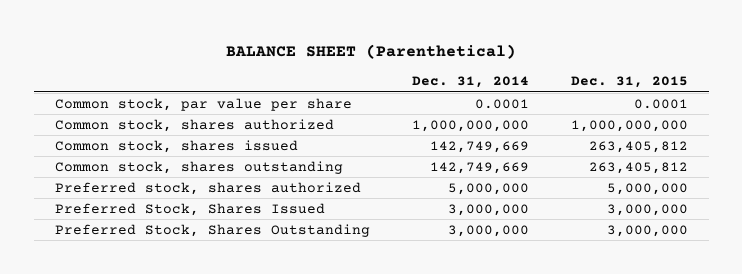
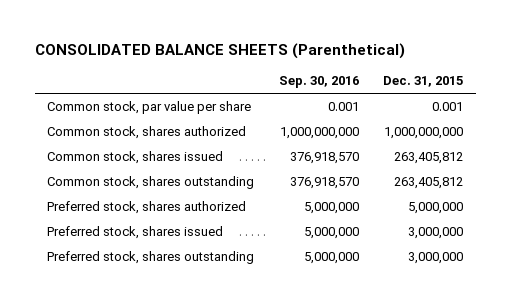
[226,44,517,60] BALANCE SHEET (Parenthetical) -> [34,42,405,59] CONSOLIDATED BALANCE SHEETS (Parenthetical)
[411,76,529,89] Dec. 31, 2014 -> none
none -> [278,76,359,89] Sep. 30, 2016
[633,98,688,109] 0.0001 -> [432,102,464,112] 0.001
[54,202,325,216] Preferred Stock, Shares Issued -> [46,226,223,240] Preferred stock, shares issued
[54,223,370,237] Preferred Stock, Shares Outstanding -> [46,251,254,265] Preferred stock, shares outstanding

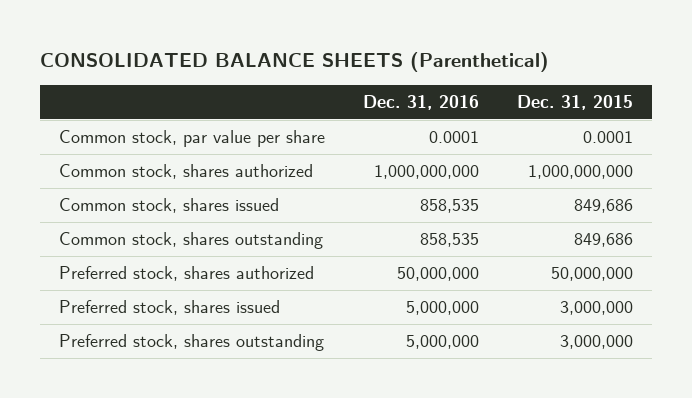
[278,76,359,89] Sep. 30, 2016 -> none
none -> [362,95,479,111] Dec. 31, 2016
[432,102,464,112] 0.001 -> [582,131,633,144] 0.0001
[394,152,464,165] 263,405,812 -> [573,199,633,214] 849,686
[394,177,464,190] 263,405,812 -> [573,233,633,248] 849,686
[408,202,464,215] 5,000,000 -> [550,267,633,282] 50,000,000

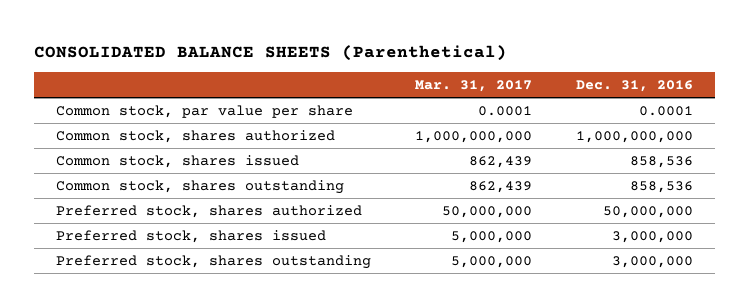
[516,95,633,111] Dec. 31, 2015 -> none
none -> [414,80,532,93] Mar. 31, 2017
[419,199,479,214] 858,535 -> [629,155,693,168] 858,536
[419,233,479,248] 858,535 -> [629,180,693,193] 858,536
[405,301,479,316] 5,000,000 -> [611,230,693,243] 3,000,000
[405,335,479,350] 5,000,000 -> [611,255,693,268] 3,000,000

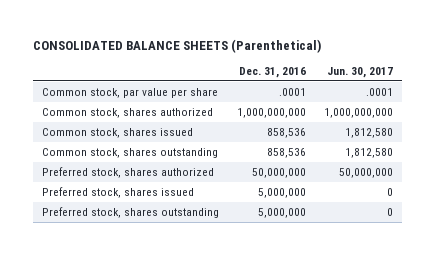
[414,80,532,93] Mar. 31, 2017 -> none
none -> [326,67,393,79] Jun. 30, 2017
[638,105,693,116] 0.0001 -> [278,87,306,96] .0001
[611,230,693,243] 3,000,000 -> [257,187,306,198] 5,000,000
[611,255,693,268] 3,000,000 -> [257,207,306,218] 5,000,000

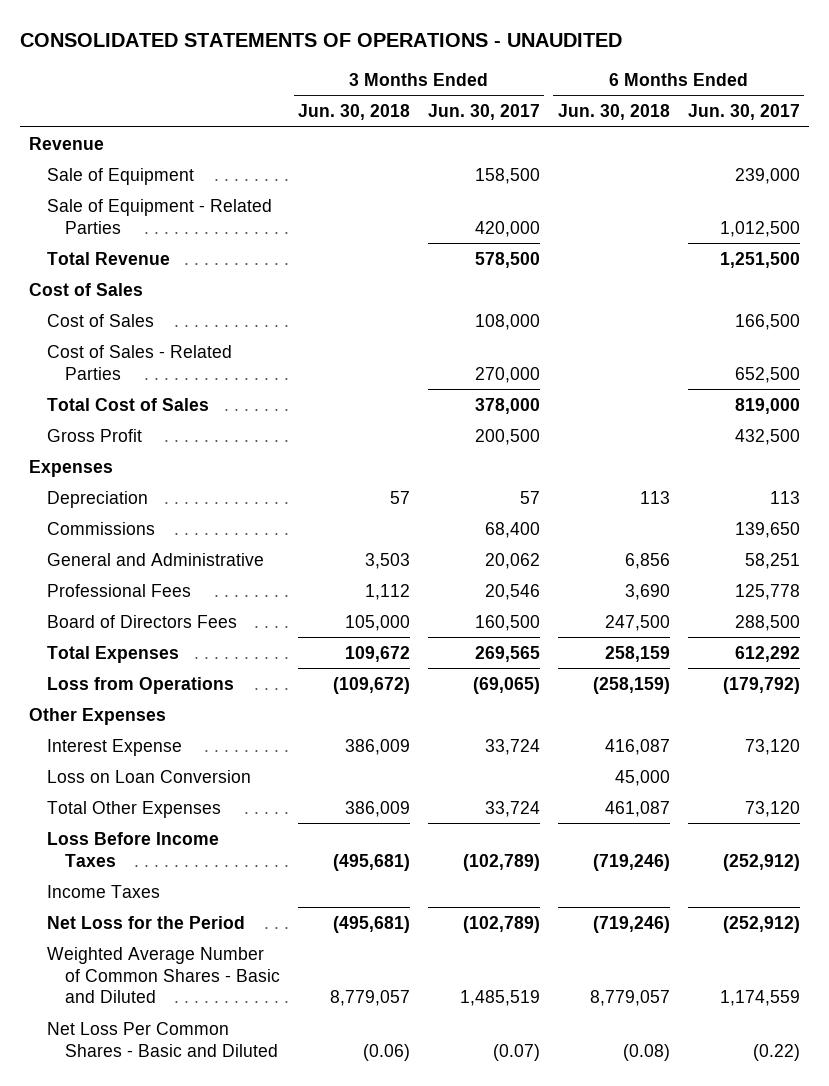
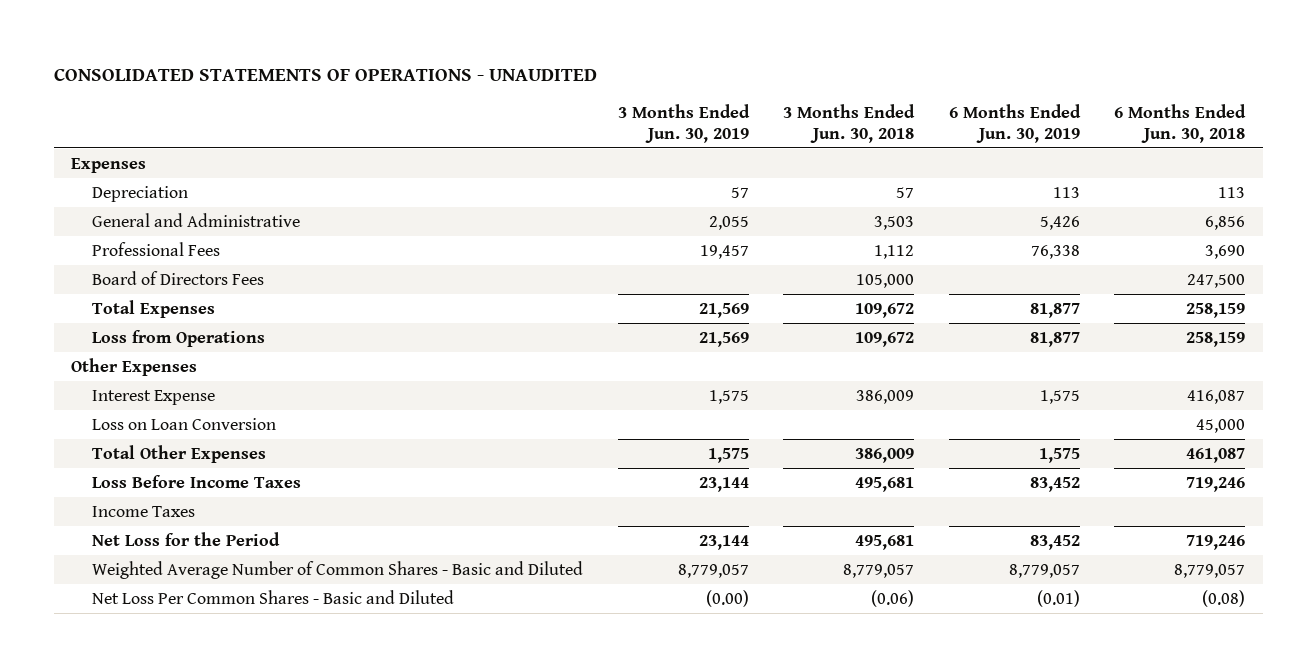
[427,104,540,121] Jun. 30, 2017 -> none
[687,104,800,121] Jun. 30, 2017 -> none
none -> [617,103,750,143] 3 Months Ended Jun. 30, 2019
none -> [948,103,1081,143] 6 Months Ended Jun. 30, 2019
[28,136,104,150] Revenue -> none
[46,167,194,185] Sale of Equipment -> none
[46,198,272,234] Sale of Equipment - Related Parties -> none
[46,251,170,265] Total Revenue -> none
[28,282,143,296] Cost of Sales -> none
[46,313,154,327] Cost of Sales -> none
[46,344,232,380] Cost of Sales - Related Parties -> none
[46,397,209,411] Total Cost of Sales -> none
[46,428,142,442] Gross Profit -> none
[46,521,155,535] Commissions -> none
[332,676,410,694] (109,672) -> [855,331,915,347] 109,672
[592,676,670,694] (258,159) -> [1186,331,1246,347] 258,159
[332,853,410,871] (495,681) -> [855,476,915,492] 495,681
[592,853,670,871] (719,246) -> [1186,476,1246,492] 719,246
[332,915,410,933] (495,681) -> [855,534,915,550] 495,681
[592,915,670,933] (719,246) -> [1186,534,1246,550] 719,246

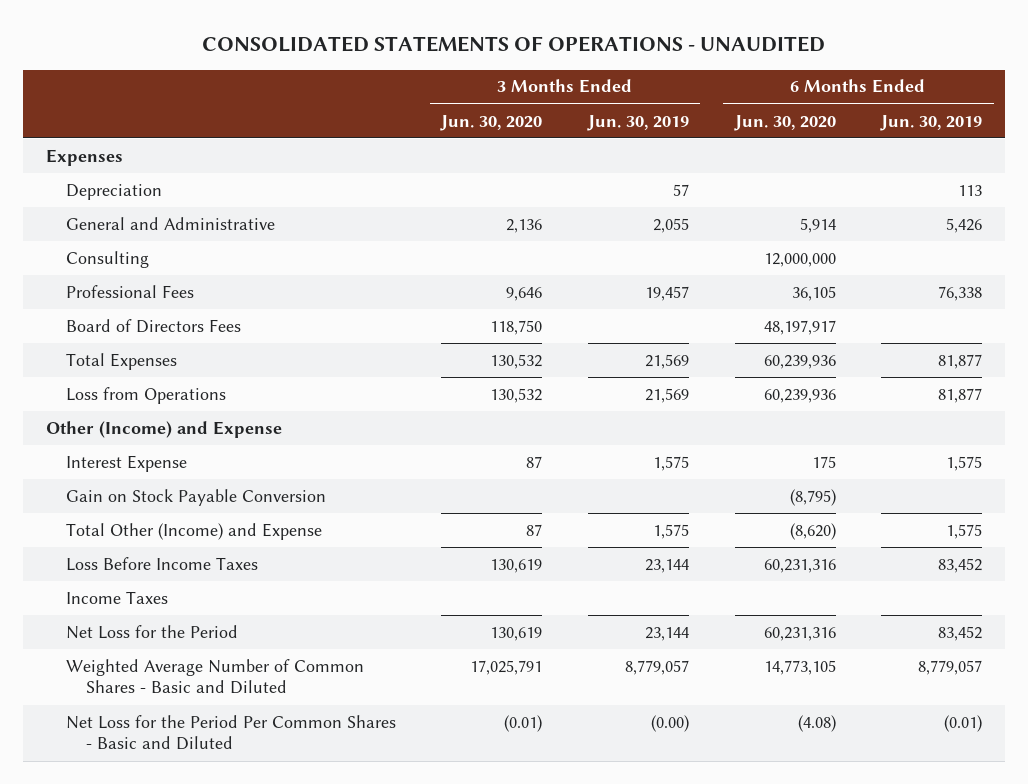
[783,103,916,143] 3 Months Ended Jun. 30, 2018 -> none
[1114,103,1247,143] 6 Months Ended Jun. 30, 2018 -> none
none -> [440,114,543,131] Jun. 30, 2020
none -> [733,114,836,131] Jun. 30, 2020
none -> [65,250,149,268] Consulting
[70,357,197,376] Other Expenses -> [45,420,282,438] Other (Income) and Expense
[91,417,276,430] Loss on Loan Conversion -> none
none -> [65,488,326,506] Gain on Stock Payable Conversion
[91,444,266,463] Total Other Expenses -> [65,522,322,540] Total Other (Income) and Expense
[91,589,454,604] Net Loss Per Common Shares - Basic and Diluted -> [65,714,396,751] Net Loss for the Period Per Common Shares - Basic and Diluted

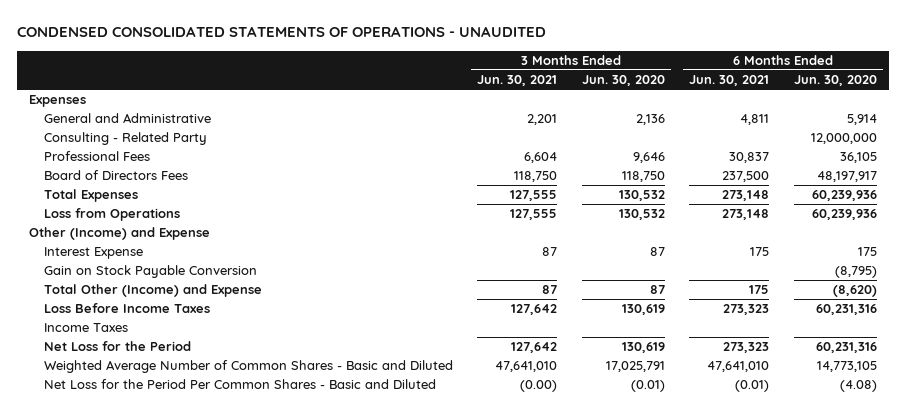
[202,36,826,53] CONSOLIDATED STATEMENTS OF OPERATIONS - UNAUDITED -> [16,26,546,38] CONDENSED CONSOLIDATED STATEMENTS OF OPERATIONS - UNAUDITED
[587,114,690,131] Jun. 30, 2019 -> none
[880,114,983,131] Jun. 30, 2019 -> none
none -> [477,75,558,87] Jun. 30, 2021
none -> [689,75,770,87] Jun. 30, 2021
[65,183,162,200] Depreciation -> none
[65,250,149,268] Consulting -> [43,132,207,146] Consulting - Related Party

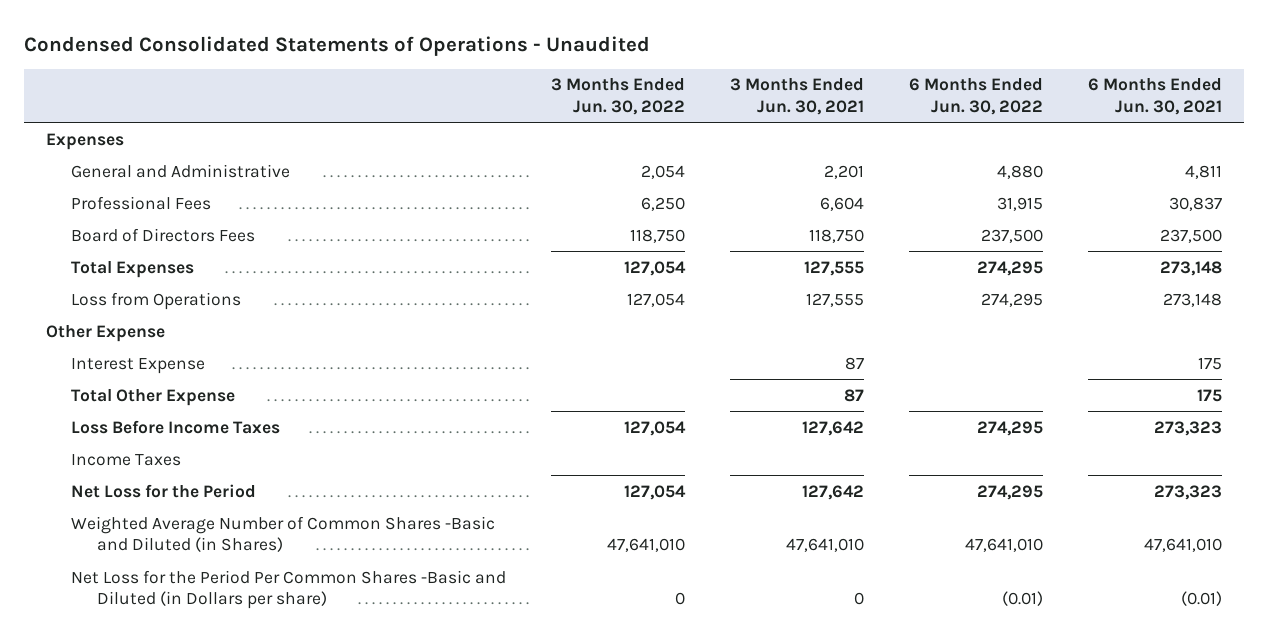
[16,26,546,38] CONDENSED CONSOLIDATED STATEMENTS OF OPERATIONS - UNAUDITED -> [23,36,650,57] Condensed Consolidated Statements of Operations - Unaudited
[581,75,665,87] Jun. 30, 2020 -> none
[793,75,877,87] Jun. 30, 2020 -> none
none -> [551,78,686,115] 3 Months Ended Jun. 30, 2022
none -> [909,78,1044,115] 6 Months Ended Jun. 30, 2022
[43,132,207,146] Consulting - Related Party -> none
[29,227,211,241] Other (Income) and Expense -> [46,324,166,342] Other Expense
[43,265,257,279] Gain on Stock Payable Conversion -> none
[43,284,262,298] Total Other (Income) and Expense -> [71,388,236,406] Total Other Expense
[43,360,453,374] Weighted Average Number of Common Shares - Basic and Diluted -> [71,515,496,553] Weighted Average Number of Common Shares -Basic and Diluted (in Shares)
[43,379,436,390] Net Loss for the Period Per Common Shares - Basic and Diluted -> [71,569,507,610] Net Loss for the Period Per Common Shares -Basic and Diluted (in Dollars per share)
[520,380,558,393] (0.00) -> [854,592,865,606] 0

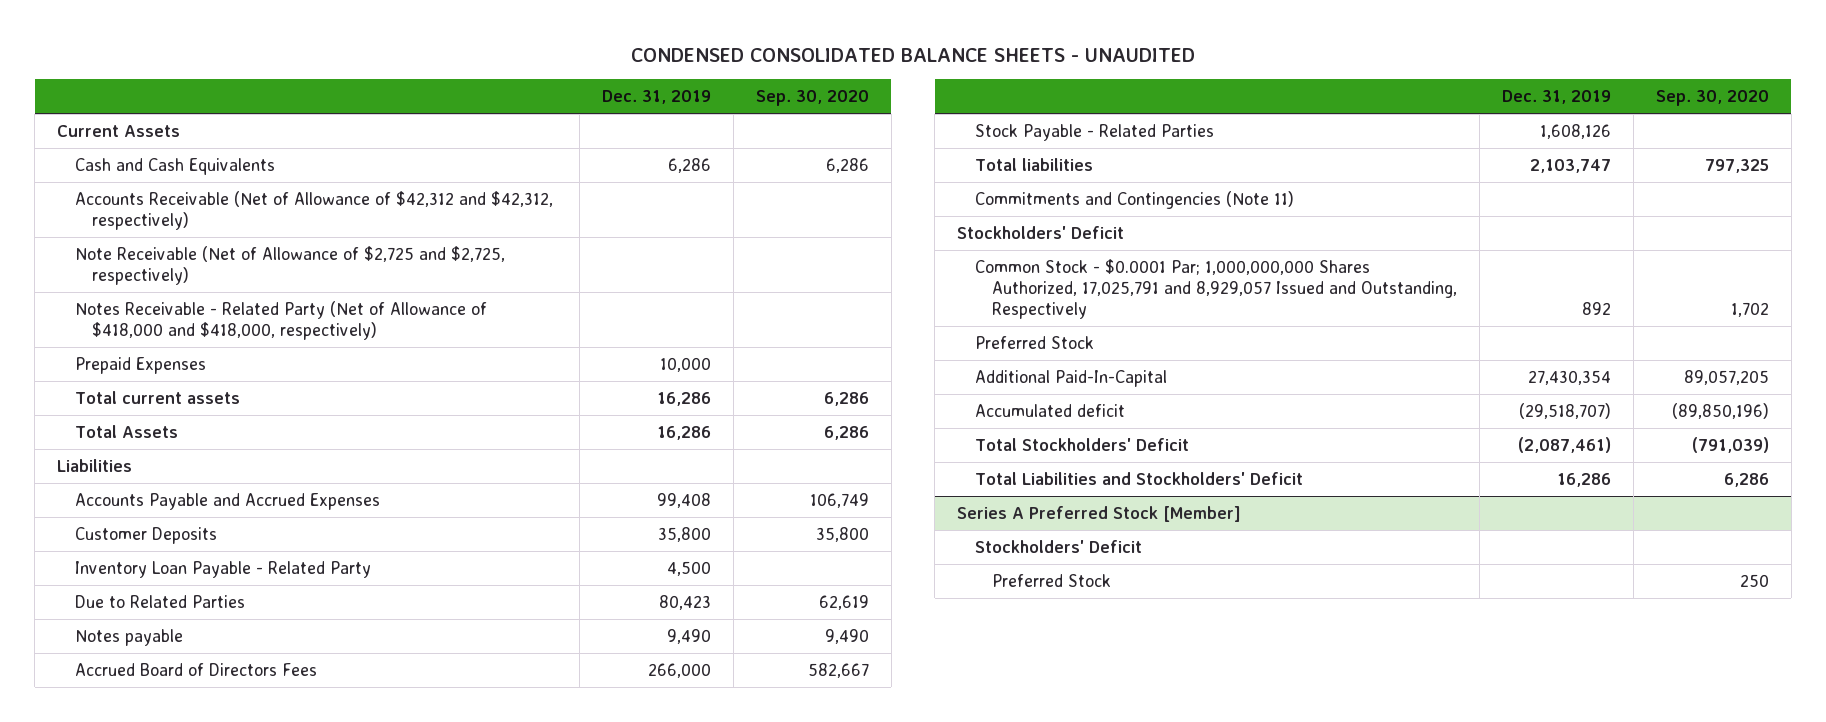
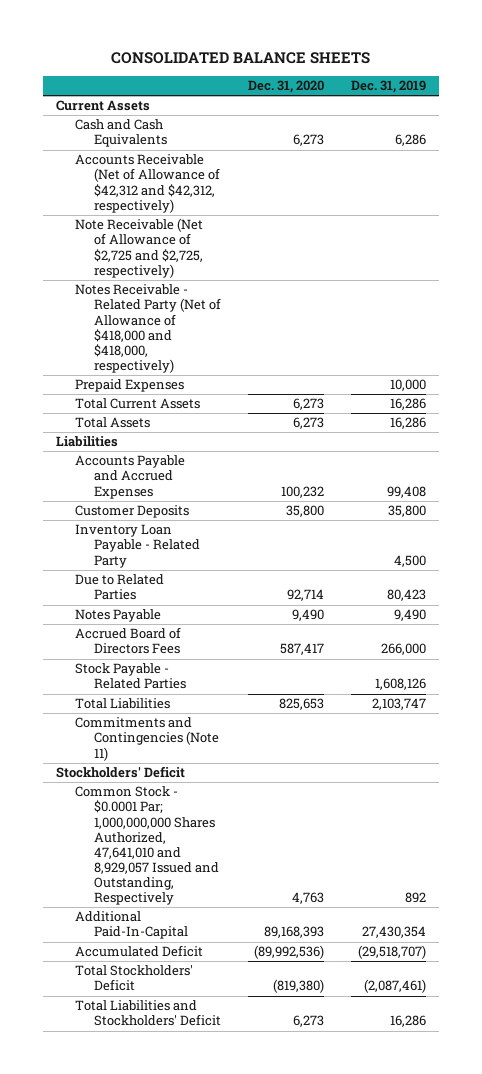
[631,47,1196,62] CONDENSED CONSOLIDATED BALANCE SHEETS - UNAUDITED -> [111,52,371,65] CONSOLIDATED BALANCE SHEETS
[756,90,870,107] Sep. 30, 2020 -> none
none -> [248,80,325,94] Dec. 31, 2020
[74,391,240,405] Total current assets -> [75,398,201,410] Total Current Assets
[74,629,183,647] Notes payable -> [75,609,162,623] Notes Payable
[974,158,1093,172] Total liabilities -> [75,698,171,710] Total Liabilities
[974,336,1094,350] Preferred Stock -> none
[974,259,1458,319] Common Stock - $0.0001 Par; 1,000,000,000 Shares Authorized, 17,025,791 and 8,929,057 Issued and Outstanding, Respectively -> [75,786,220,906] Common Stock - $0.0001 Par; 1,000,000,000 Shares Authorized, 47,641,010 and 8,929,057 Issued and Outstanding, Respectively
[974,404,1125,418] Accumulated deficit -> [75,945,204,958] Accumulated Deficit
[957,506,1242,523] Series A Preferred Stock [Member] -> none
[974,540,1142,554] Stockholders' Deficit -> none
[992,574,1112,588] Preferred Stock -> none

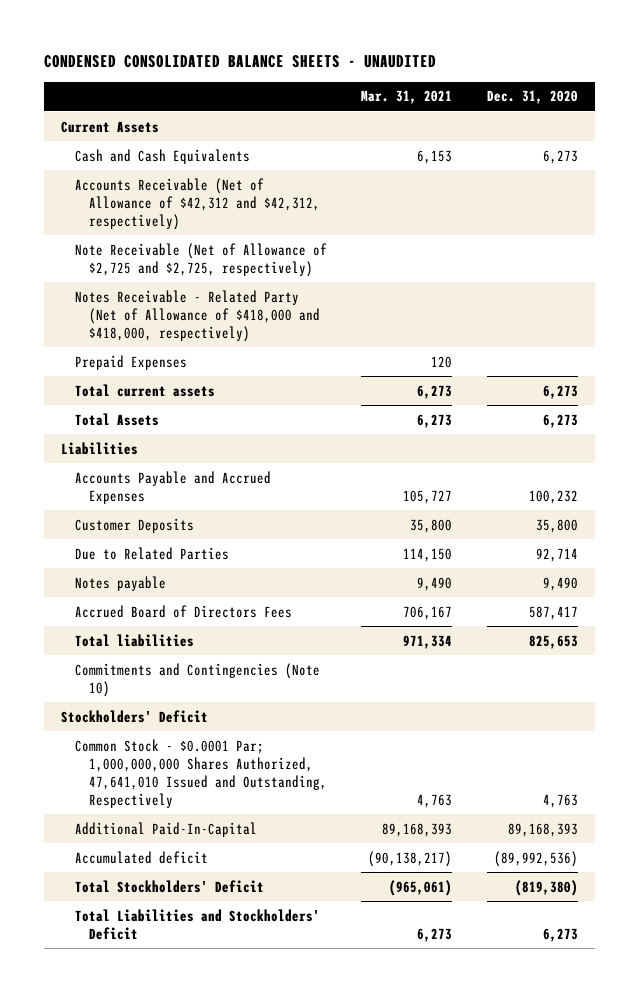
[111,52,371,65] CONSOLIDATED BALANCE SHEETS -> [44,54,437,68] CONDENSED CONSOLIDATED BALANCE SHEETS - UNAUDITED
[350,80,426,94] Dec. 31, 2019 -> none
none -> [361,90,453,105] Mar. 31, 2021
[75,398,201,410] Total Current Assets -> [74,383,215,397] Total current assets
[75,524,201,568] Inventory Loan Payable - Related Party -> none
[75,609,162,623] Notes Payable -> [74,575,166,591] Notes payable
[75,663,187,690] Stock Payable - Related Parties -> none
[75,698,171,710] Total Liabilities -> [74,633,194,647] Total liabilities
[75,717,220,761] Commitments and Contingencies (Note 11) -> [74,662,320,697] Commitments and Contingencies (Note 10)
[75,786,220,906] Common Stock - $0.0001 Par; 1,000,000,000 Shares Authorized, 47,641,010 and 8,929,057 Issued and Outstanding, Respectively -> [74,738,327,808] Common Stock - $0.0001 Par; 1,000,000,000 Shares Authorized, 47,641,010 Issued and Outstanding, Respectively
[75,945,204,958] Accumulated Deficit -> [74,850,208,864] Accumulated deficit

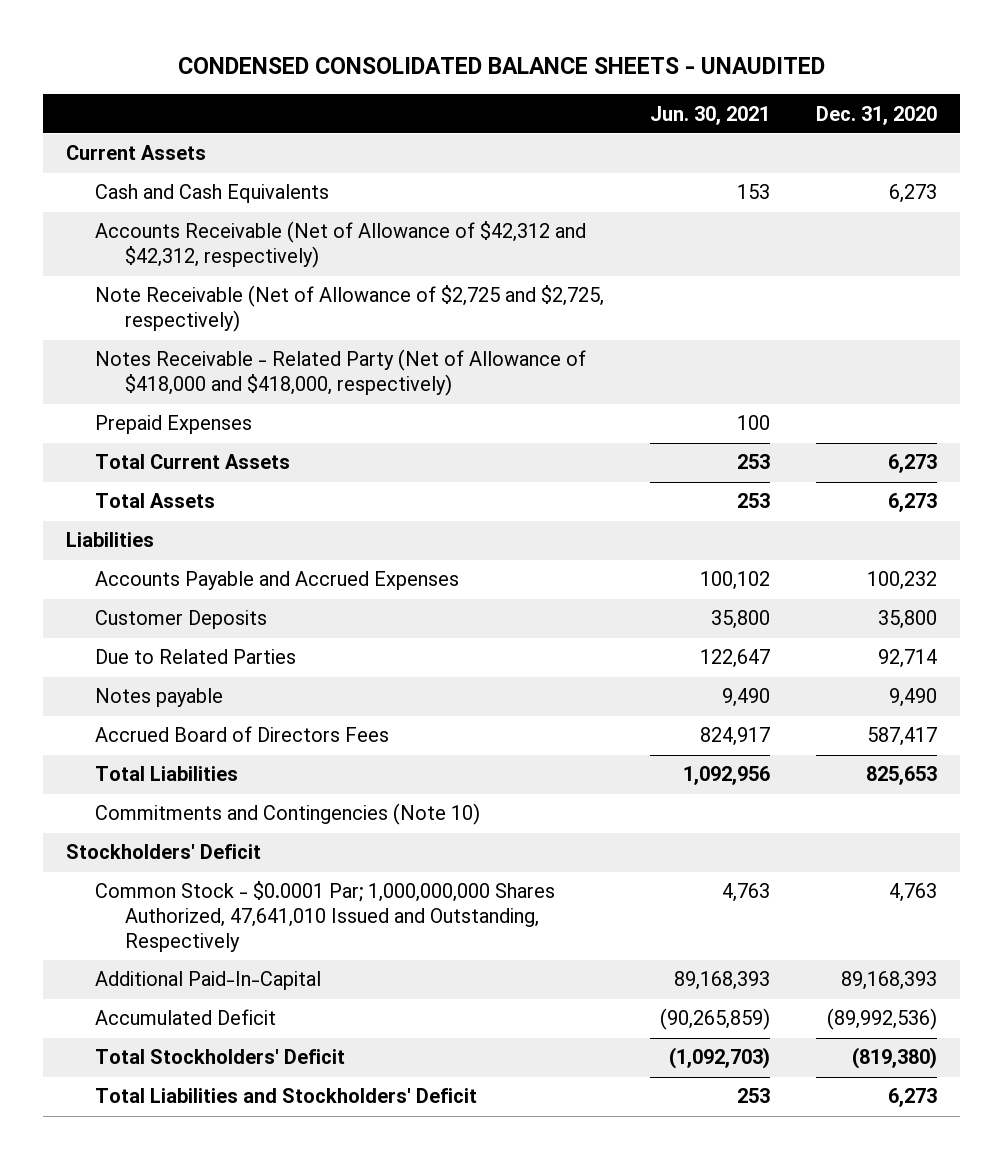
[361,90,453,105] Mar. 31, 2021 -> none
none -> [650,105,771,125] Jun. 30, 2021
[74,383,215,397] Total current assets -> [95,454,291,470] Total Current Assets
[74,633,194,647] Total liabilities -> [95,766,239,782] Total Liabilities
[74,850,208,864] Accumulated deficit -> [95,1009,277,1026] Accumulated Deficit

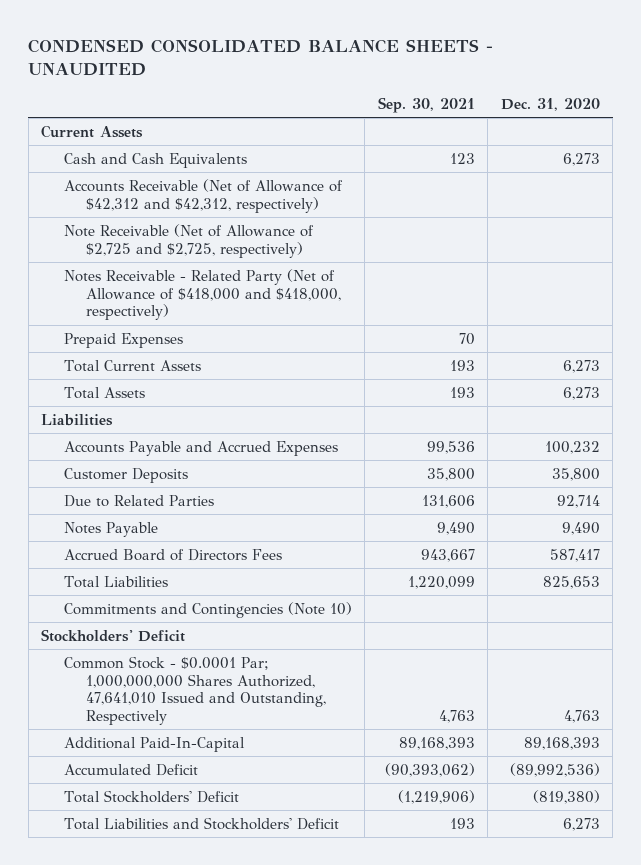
[650,105,771,125] Jun. 30, 2021 -> none
none -> [377,96,475,113] Sep. 30, 2021
[95,688,224,708] Notes payable -> [63,521,158,537] Notes Payable

